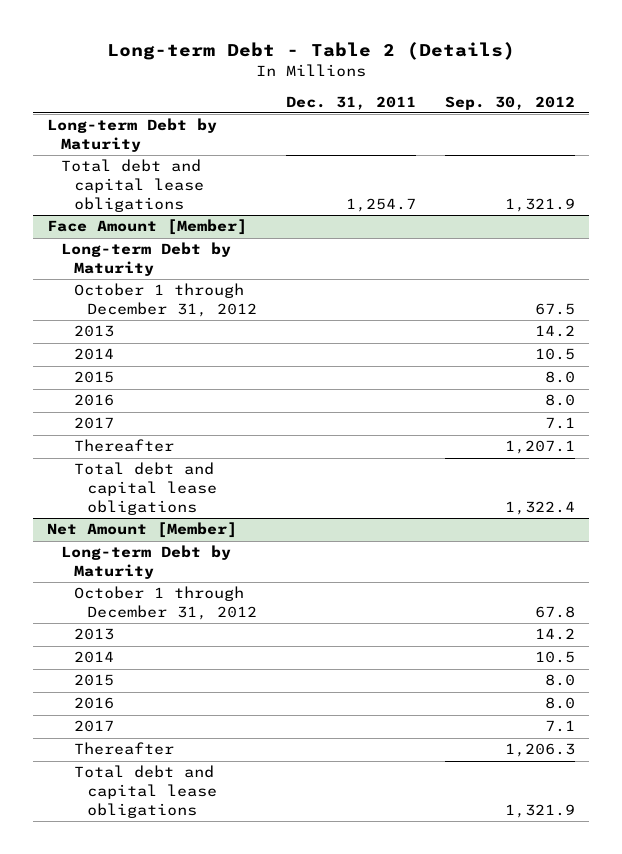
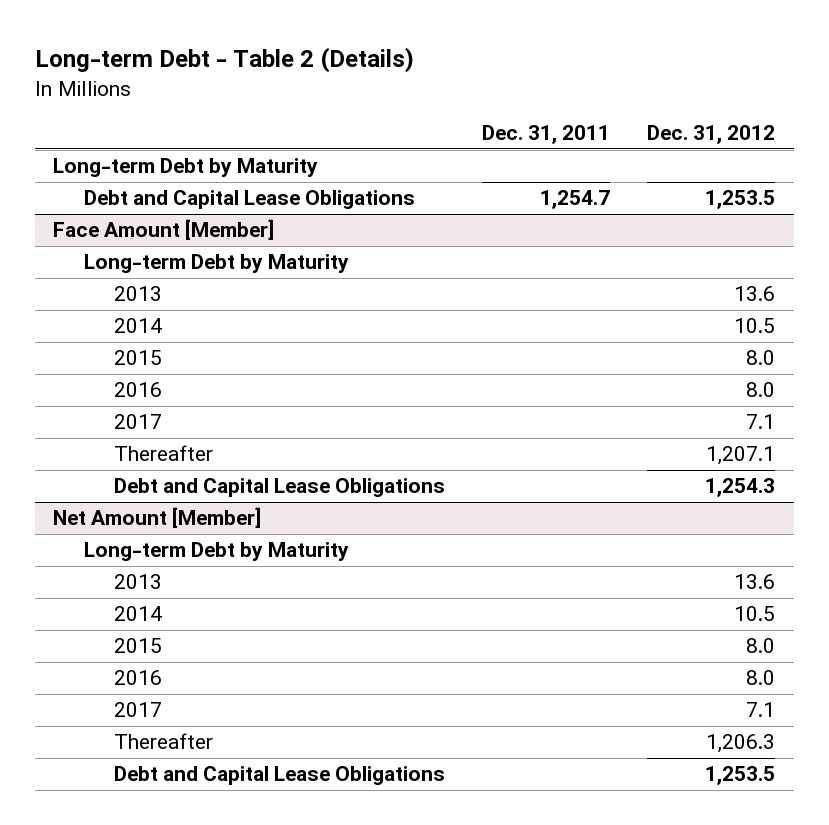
[444,95,575,110] Sep. 30, 2012 -> none
none -> [647,125,776,145] Dec. 31, 2012
[60,159,204,212] Total debt and capital lease obligations -> [83,190,415,210] Debt and Capital Lease Obligations
[73,283,257,318] October 1 through December 31, 2012 -> none
[73,462,217,515] Total debt and capital lease obligations -> [113,478,445,498] Debt and Capital Lease Obligations
[73,586,257,621] October 1 through December 31, 2012 -> none
[73,765,217,818] Total debt and capital lease obligations -> [113,766,445,786] Debt and Capital Lease Obligations

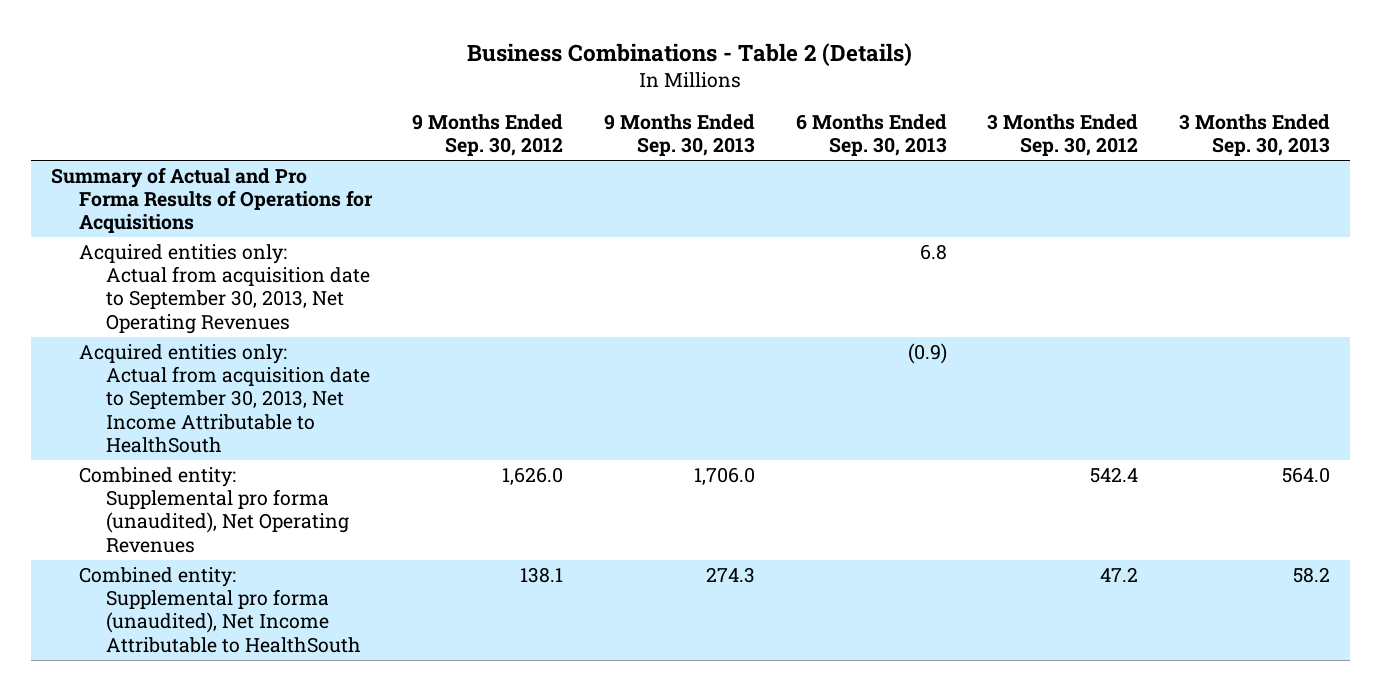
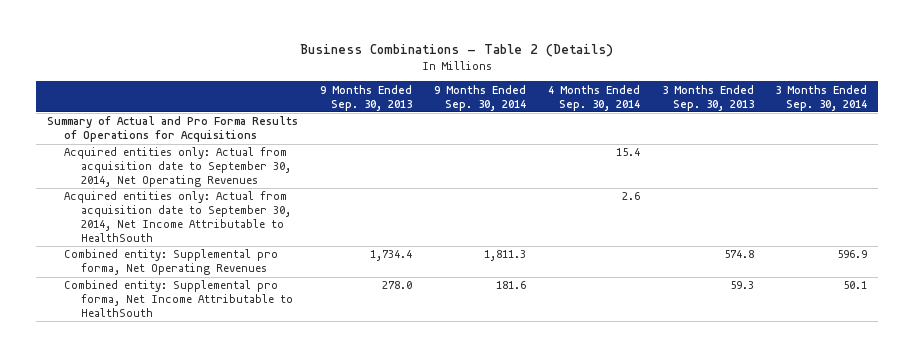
[412,113,564,157] 9 Months Ended Sep. 30, 2012 -> none
[795,113,947,157] 6 Months Ended Sep. 30, 2013 -> none
[987,113,1139,157] 3 Months Ended Sep. 30, 2012 -> none
none -> [433,84,526,111] 9 Months Ended Sep. 30, 2014
none -> [547,84,640,111] 4 Months Ended Sep. 30, 2014
none -> [775,84,868,111] 3 Months Ended Sep. 30, 2014
[78,244,371,334] Acquired entities only: Actual from acquisition date to September 30, 2013, Net Operating Revenues -> [63,147,291,188] Acquired entities only: Actual from acquisition date to September 30, 2014, Net Operating Revenues
[78,344,371,453] Acquired entities only: Actual from acquisition date to September 30, 2013, Net Income Attributable to HealthSouth -> [63,191,291,242] Acquired entities only: Actual from acquisition date to September 30, 2014, Net Income Attributable to HealthSouth
[78,467,350,553] Combined entity: Supplemental pro forma (unaudited), Net Operating Revenues -> [63,249,278,276] Combined entity: Supplemental pro forma, Net Operating Revenues
[693,467,755,486] 1,706.0 -> [369,250,412,262] 1,734.4
[1281,467,1330,484] 564.0 -> [723,250,754,259] 574.8
[78,567,362,653] Combined entity: Supplemental pro forma (unaudited), Net Income Attributable to HealthSouth -> [63,280,293,318] Combined entity: Supplemental pro forma, Net Income Attributable to HealthSouth
[705,567,755,584] 274.3 -> [381,281,412,290] 278.0
[1292,567,1330,584] 58.2 -> [729,281,754,290] 59.3

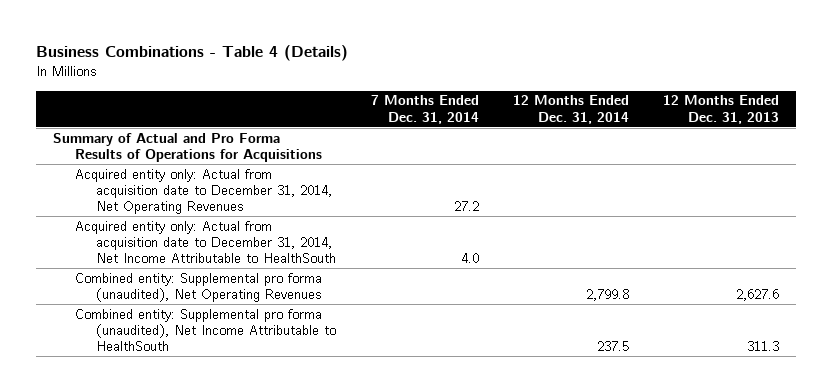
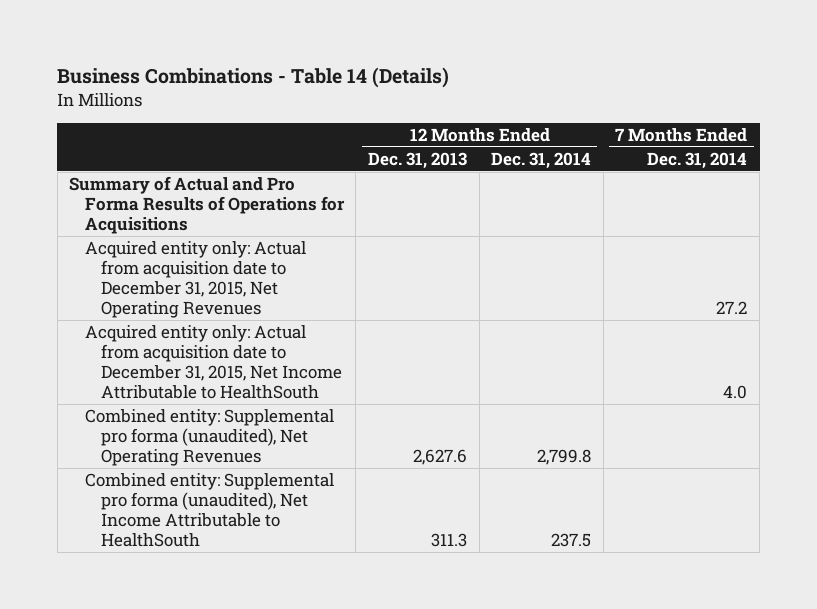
[35,45,348,62] Business Combinations - Table 4 (Details) -> [57,67,450,89] Business Combinations - Table 14 (Details)
[74,168,333,215] Acquired entity only: Actual from acquisition date to December 31, 2014, Net Operating Revenues -> [84,241,306,318] Acquired entity only: Actual from acquisition date to December 31, 2015, Net Operating Revenues
[74,220,337,264] Acquired entity only: Actual from acquisition date to December 31, 2014, Net Income Attributable to HealthSouth -> [84,325,342,399] Acquired entity only: Actual from acquisition date to December 31, 2015, Net Income Attributable to HealthSouth

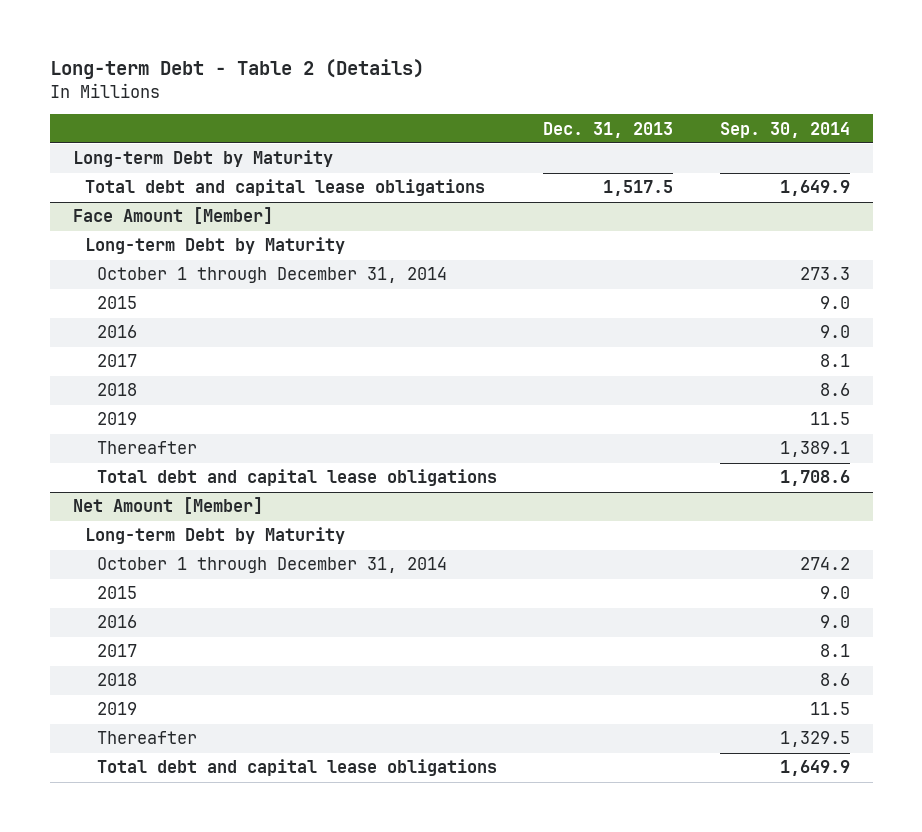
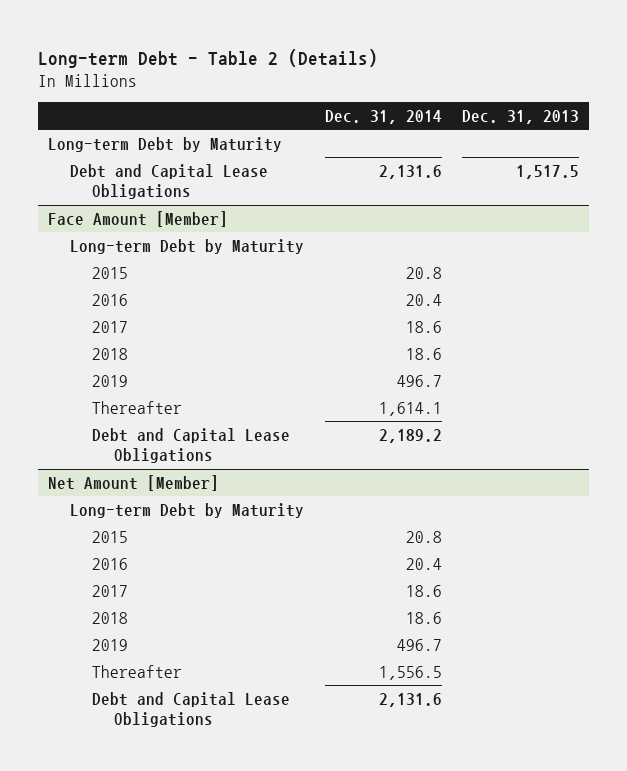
[719,121,850,138] Sep. 30, 2014 -> none
none -> [324,110,442,125] Dec. 31, 2014
[84,179,485,197] Total debt and capital lease obligations -> [70,163,269,200] Debt and Capital Lease Obligations
[96,267,447,284] October 1 through December 31, 2014 -> none
[96,469,497,487] Total debt and capital lease obligations -> [92,427,291,464] Debt and Capital Lease Obligations
[96,557,447,574] October 1 through December 31, 2014 -> none
[96,759,497,777] Total debt and capital lease obligations -> [92,691,291,728] Debt and Capital Lease Obligations

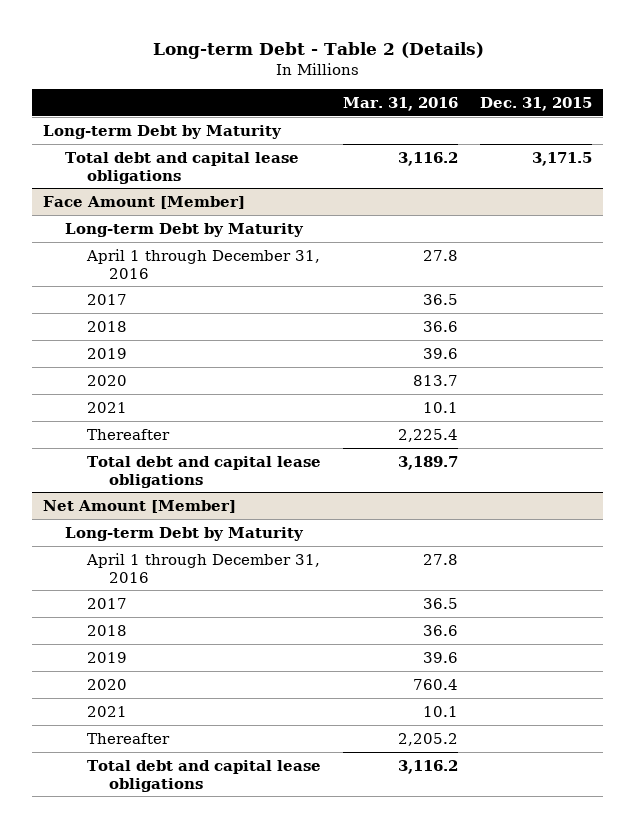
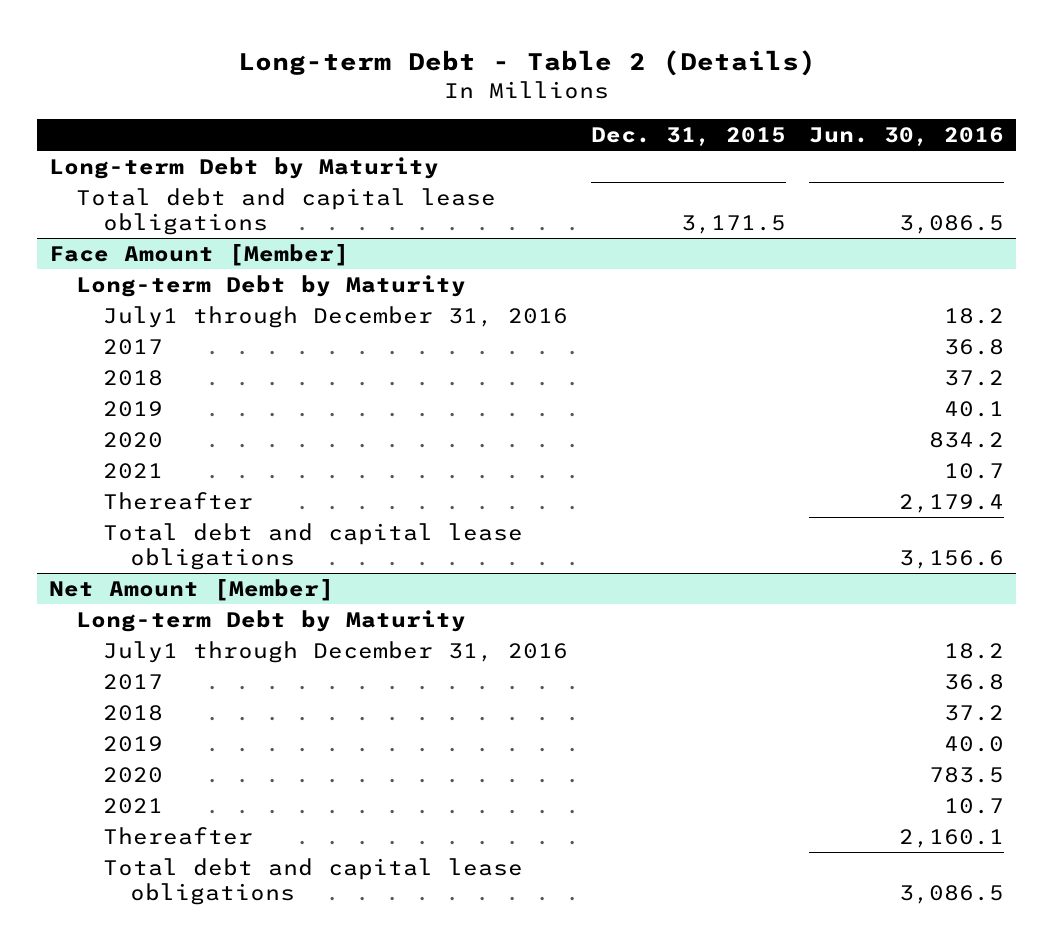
[343,96,459,111] Mar. 31, 2016 -> none
none -> [809,127,1005,147] Jun. 30, 2016
[86,248,321,279] April 1 through December 31, 2016 -> [103,305,569,328] July1 through December 31, 2016
[86,552,321,583] April 1 through December 31, 2016 -> [103,640,569,663] July1 through December 31, 2016

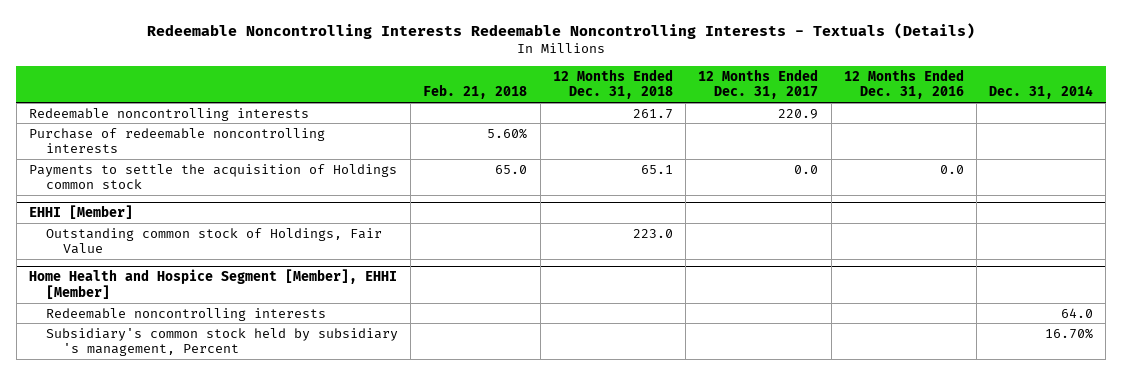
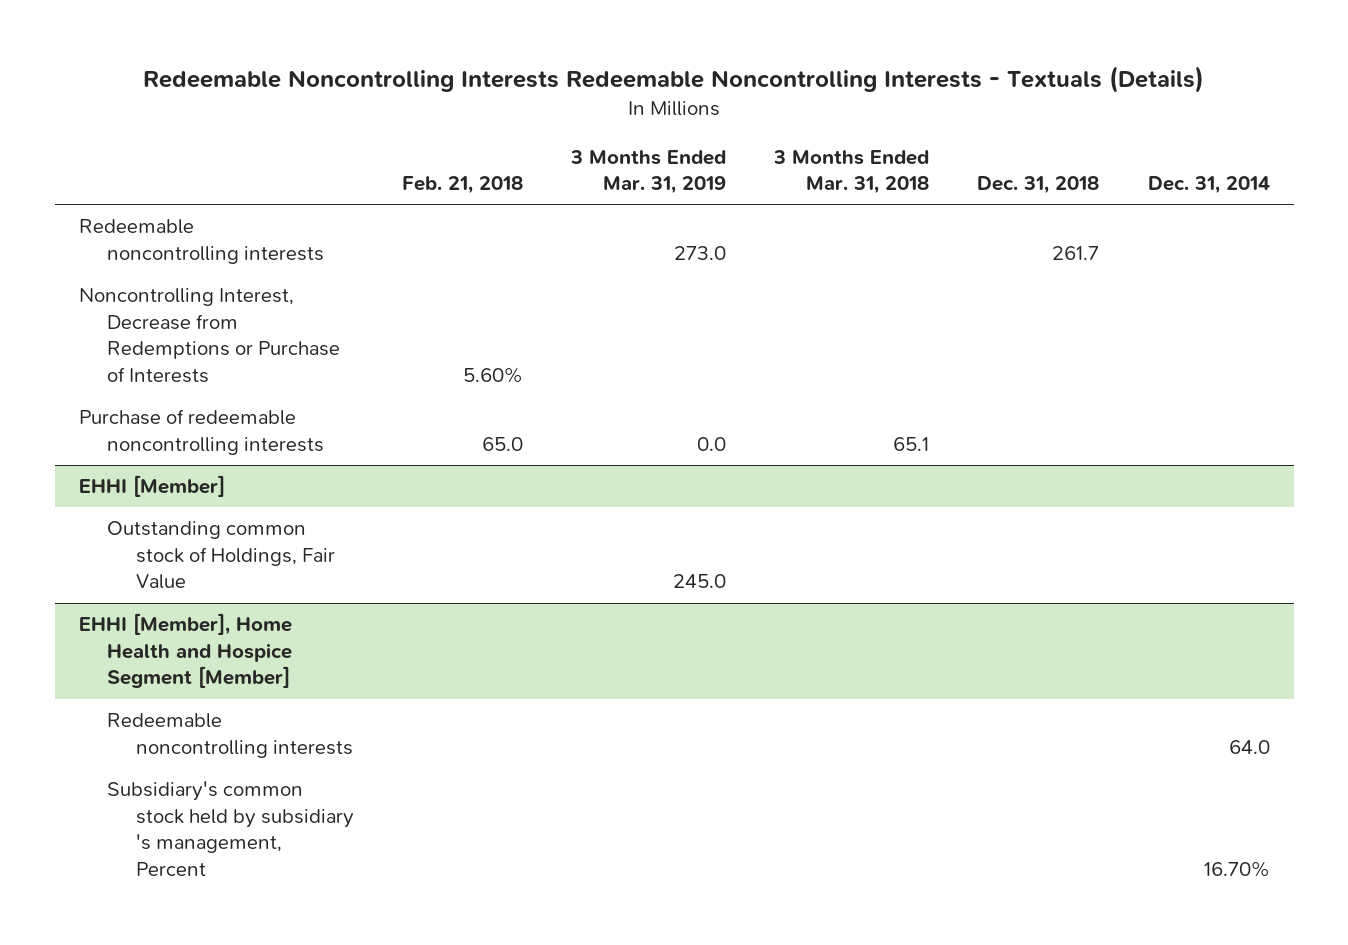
[552,68,673,100] 12 Months Ended Dec. 31, 2018 -> none
[698,68,819,100] 12 Months Ended Dec. 31, 2017 -> none
[843,68,964,100] 12 Months Ended Dec. 31, 2016 -> none
none -> [570,149,727,195] 3 Months Ended Mar. 31, 2019
none -> [773,149,930,195] 3 Months Ended Mar. 31, 2018
none -> [977,176,1100,195] Dec. 31, 2018
[28,163,397,190] Payments to settle the acquisition of Holdings common stock -> none
none -> [78,288,341,383] Noncontrolling Interest, Decrease from Redemptions or Purchase of Interests
[487,127,528,139] 5.60% -> [482,436,524,451] 65.0
[28,269,397,300] Home Health and Hospice Segment [Member], EHHI [Member] -> [78,613,293,689] EHHI [Member], Home Health and Hospice Segment [Member]

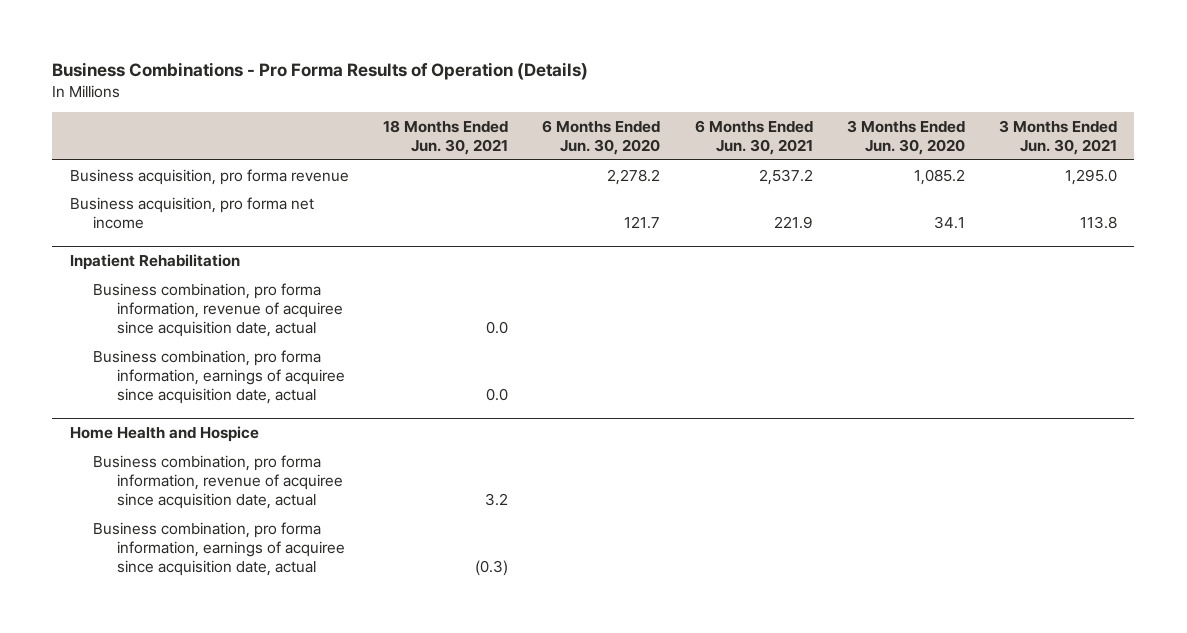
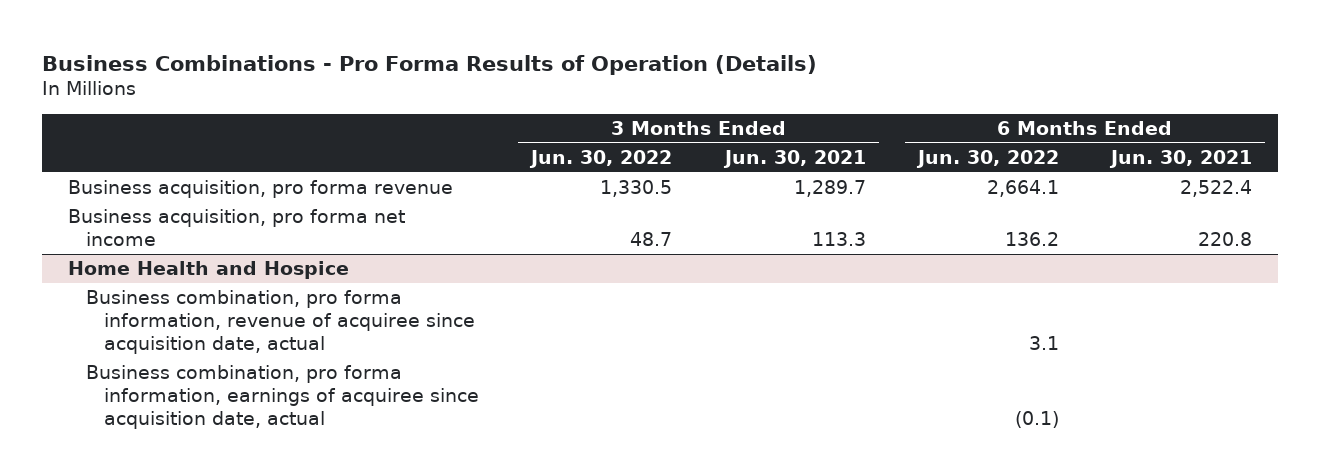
[382,119,508,156] 18 Months Ended Jun. 30, 2021 -> none
[542,119,661,156] 6 Months Ended Jun. 30, 2020 -> none
[846,119,965,156] 3 Months Ended Jun. 30, 2020 -> none
none -> [529,149,673,168] Jun. 30, 2022
none -> [915,149,1059,168] Jun. 30, 2022
[69,254,240,271] Inpatient Rehabilitation -> none
[93,282,343,338] Business combination, pro forma information, revenue of acquiree since acquisition date, actual -> none
[93,349,345,405] Business combination, pro forma information, earnings of acquiree since acquisition date, actual -> none
[758,168,813,185] 2,537.2 -> [1180,180,1253,198] 2,522.4
[1065,168,1118,185] 1,295.0 -> [793,180,866,198] 1,289.7
[773,215,813,229] 221.9 -> [1198,232,1253,247] 220.8
[1080,215,1118,229] 113.8 -> [811,232,866,247] 113.3

